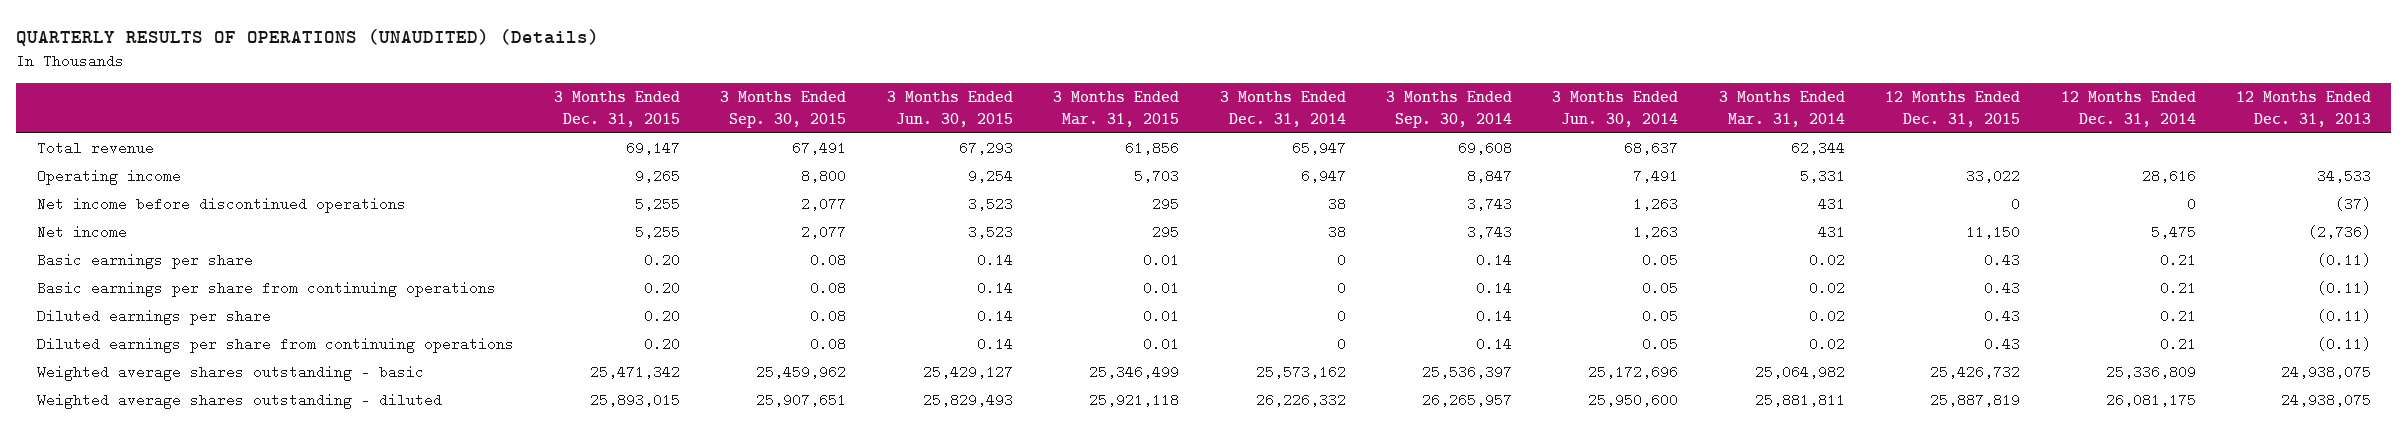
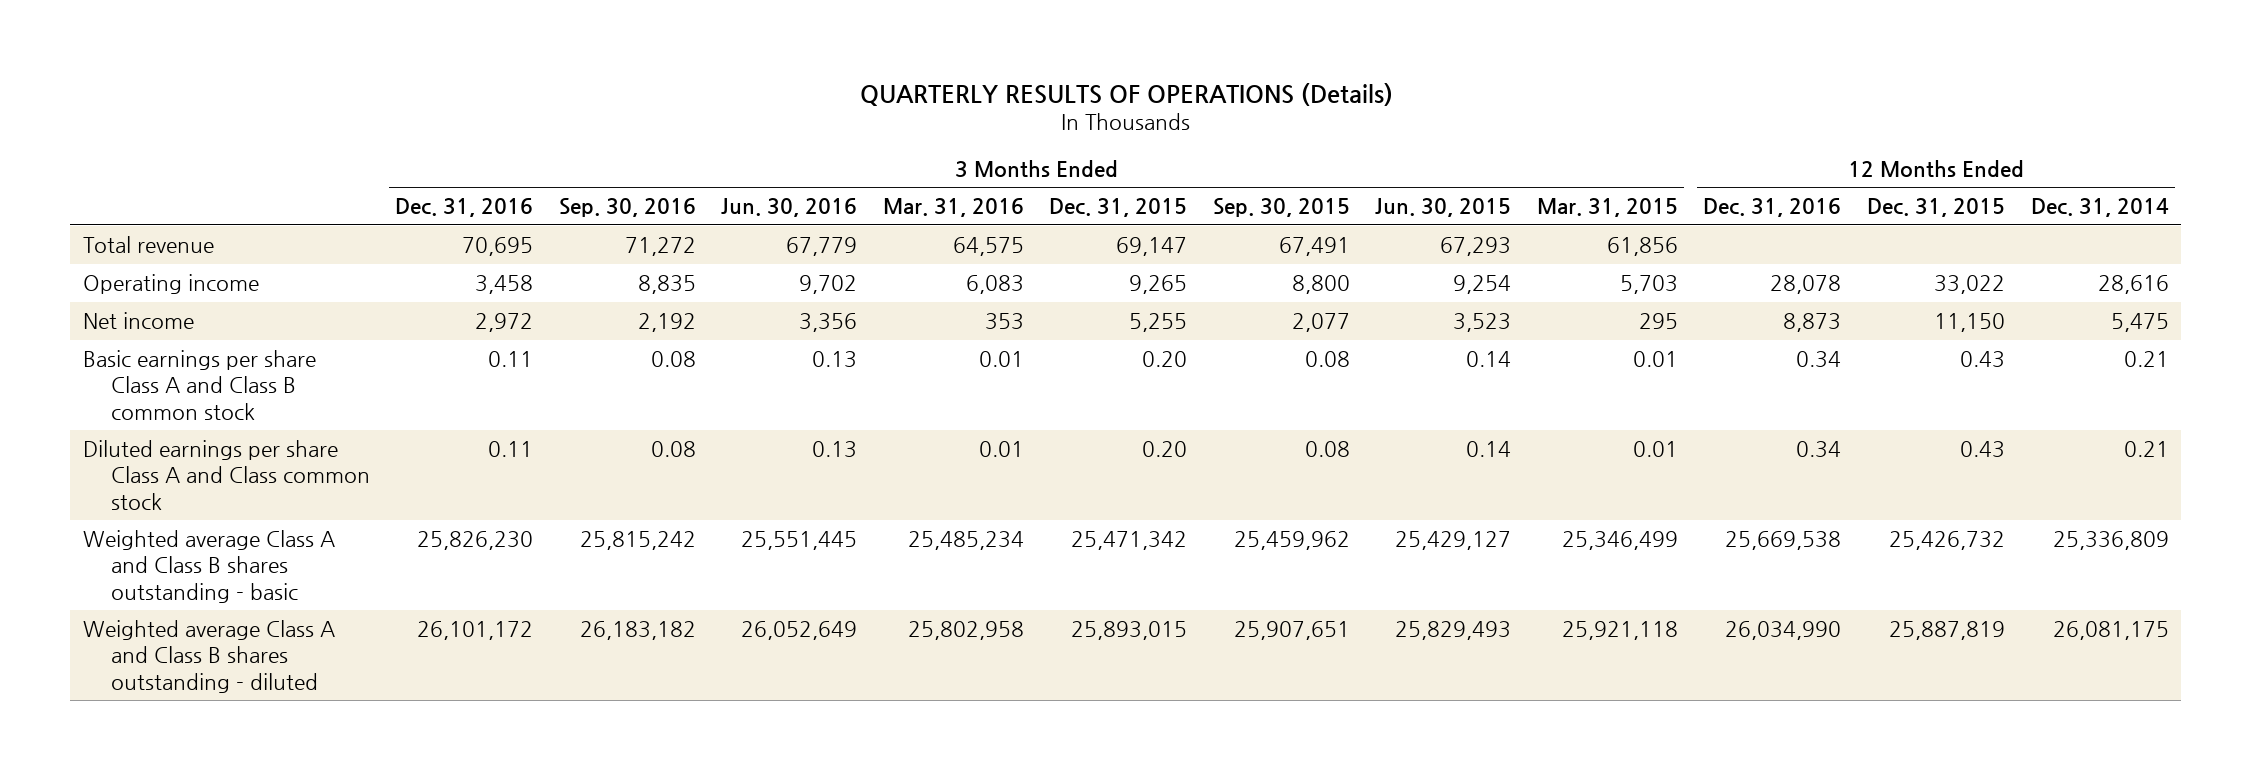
[16,28,600,46] QUARTERLY RESULTS OF OPERATIONS (UNAUDITED) (Details) -> [859,82,1393,106] QUARTERLY RESULTS OF OPERATIONS (Details)
[1219,91,1346,127] 3 Months Ended Dec. 31, 2014 -> none
[1386,91,1513,128] 3 Months Ended Sep. 30, 2014 -> none
[1552,91,1679,127] 3 Months Ended Jun. 30, 2014 -> none
[1718,91,1845,127] 3 Months Ended Mar. 31, 2014 -> none
[2236,91,2372,127] 12 Months Ended Dec. 31, 2013 -> none
none -> [395,198,534,218] Dec. 31, 2016
none -> [558,198,696,218] Sep. 30, 2016
none -> [721,198,858,218] Jun. 30, 2016
none -> [882,198,1024,218] Mar. 31, 2016
none -> [1703,198,1842,218] Dec. 31, 2016
[36,197,406,214] Net income before discontinued operations -> none
[36,281,496,298] Basic earnings per share from continuing operations -> none
[36,337,514,354] Diluted earnings per share from continuing operations -> none
[36,253,253,270] Basic earnings per share -> [83,349,317,420] Basic earnings per share Class A and Class B common stock
[36,309,271,326] Diluted earnings per share -> [83,439,370,510] Diluted earnings per share Class A and Class common stock
[36,365,424,382] Weighted average shares outstanding - basic -> [83,529,336,603] Weighted average Class A and Class B shares outstanding - basic
[36,393,442,410] Weighted average shares outstanding - diluted -> [83,619,336,693] Weighted average Class A and Class B shares outstanding - diluted

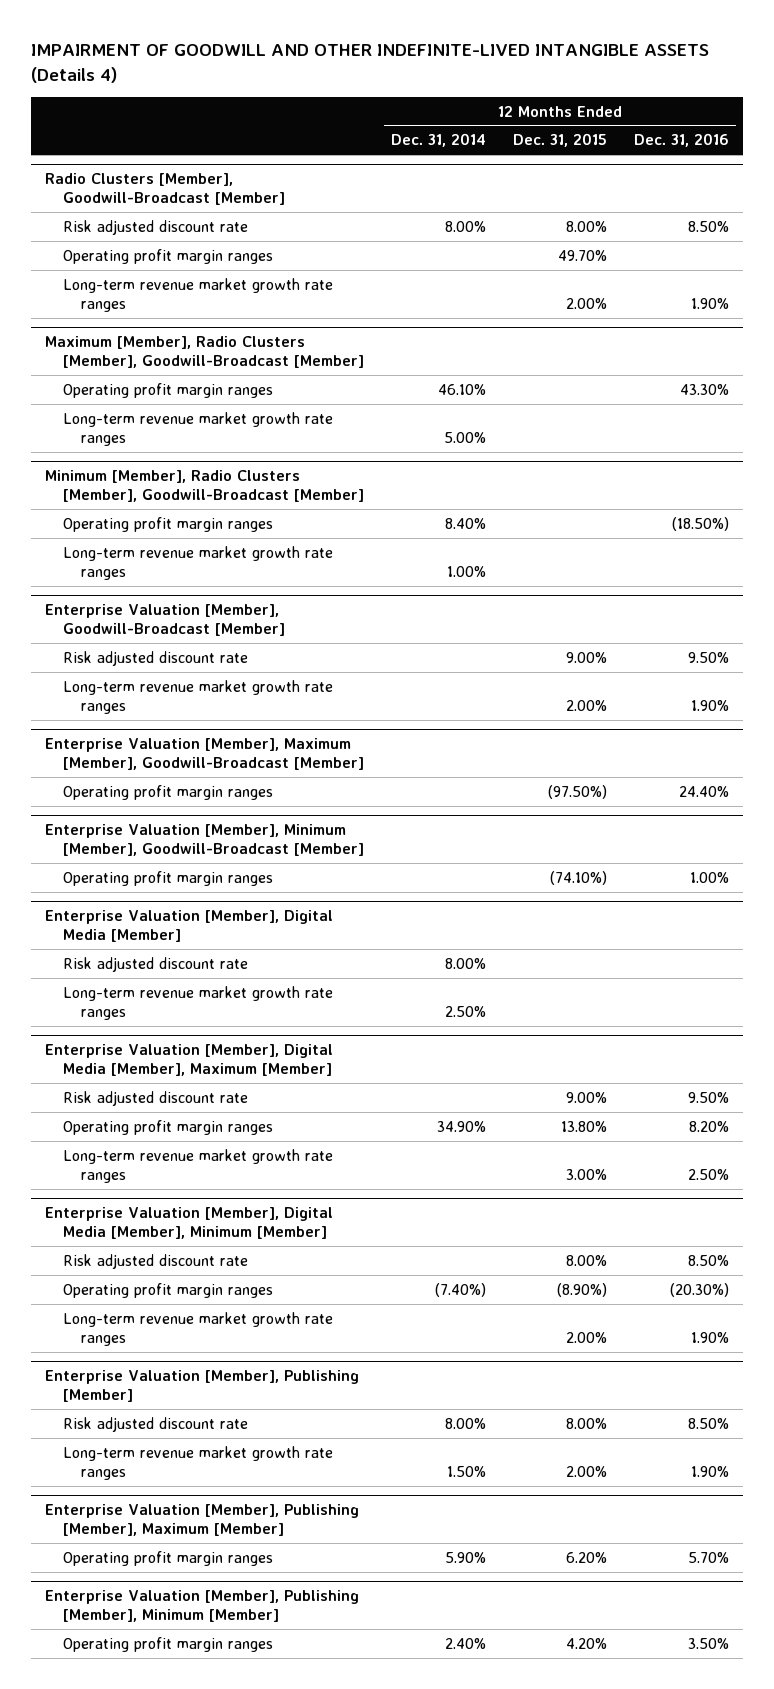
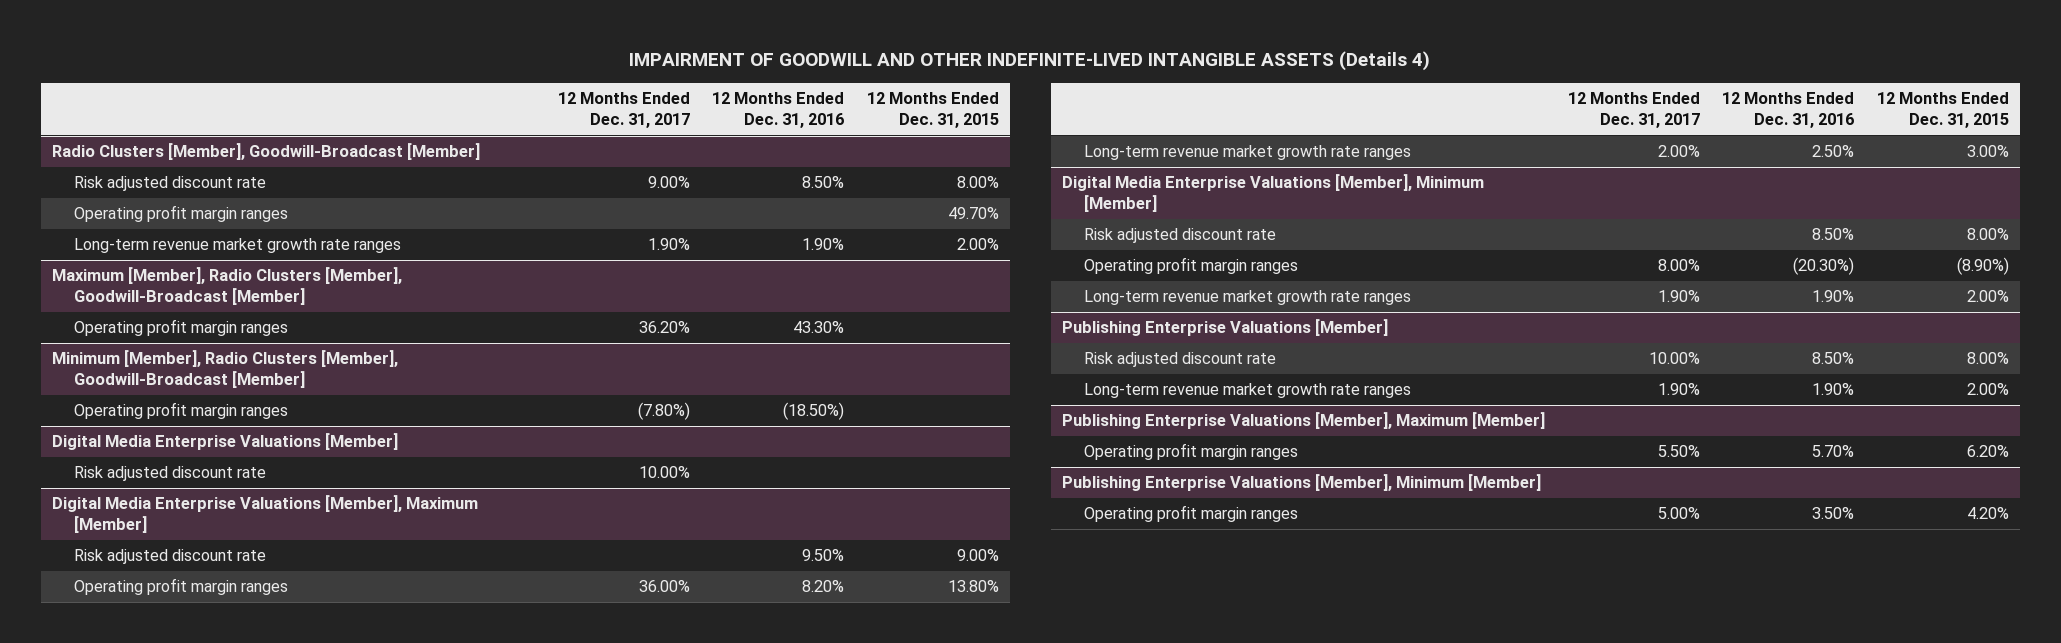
[391,133,487,148] Dec. 31, 2014 -> none
none -> [557,91,690,128] 12 Months Ended Dec. 31, 2017
[63,411,334,446] Long-term revenue market growth rate ranges -> none
[63,545,334,580] Long-term revenue market growth rate ranges -> none
[44,604,286,637] Enterprise Valuation [Member], Goodwill-Broadcast [Member] -> none
[63,650,249,666] Risk adjusted discount rate -> none
[63,679,334,714] Long-term revenue market growth rate ranges -> none
[44,738,365,771] Enterprise Valuation [Member], Maximum [Member], Goodwill-Broadcast [Member] -> none
[63,784,274,800] Operating profit margin ranges -> none
[44,824,365,857] Enterprise Valuation [Member], Minimum [Member], Goodwill-Broadcast [Member] -> none
[63,870,274,886] Operating profit margin ranges -> none
[44,910,333,943] Enterprise Valuation [Member], Digital Media [Member] -> [52,433,399,451] Digital Media Enterprise Valuations [Member]
[63,985,334,1020] Long-term revenue market growth rate ranges -> none
[44,1044,333,1077] Enterprise Valuation [Member], Digital Media [Member], Maximum [Member] -> [52,495,479,534] Digital Media Enterprise Valuations [Member], Maximum [Member]
[44,1207,333,1240] Enterprise Valuation [Member], Digital Media [Member], Minimum [Member] -> [1062,174,1485,213] Digital Media Enterprise Valuations [Member], Minimum [Member]
[44,1370,359,1403] Enterprise Valuation [Member], Publishing [Member] -> [1062,319,1389,337] Publishing Enterprise Valuations [Member]
[44,1504,359,1537] Enterprise Valuation [Member], Publishing [Member], Maximum [Member] -> [1062,412,1546,430] Publishing Enterprise Valuations [Member], Maximum [Member]
[44,1590,359,1623] Enterprise Valuation [Member], Publishing [Member], Minimum [Member] -> [1062,474,1542,492] Publishing Enterprise Valuations [Member], Minimum [Member]

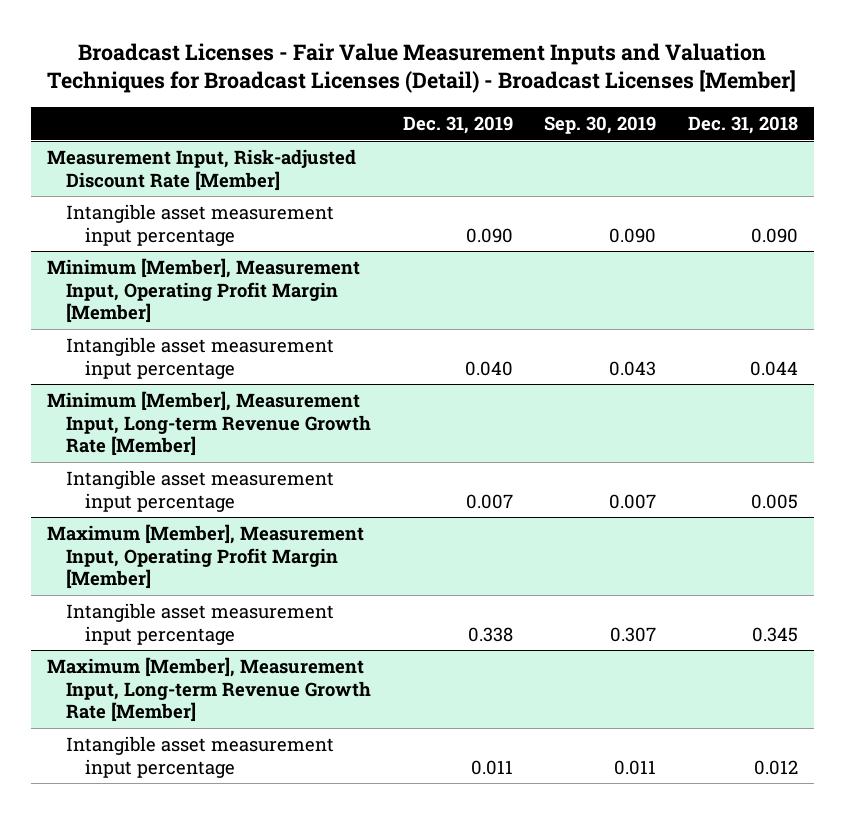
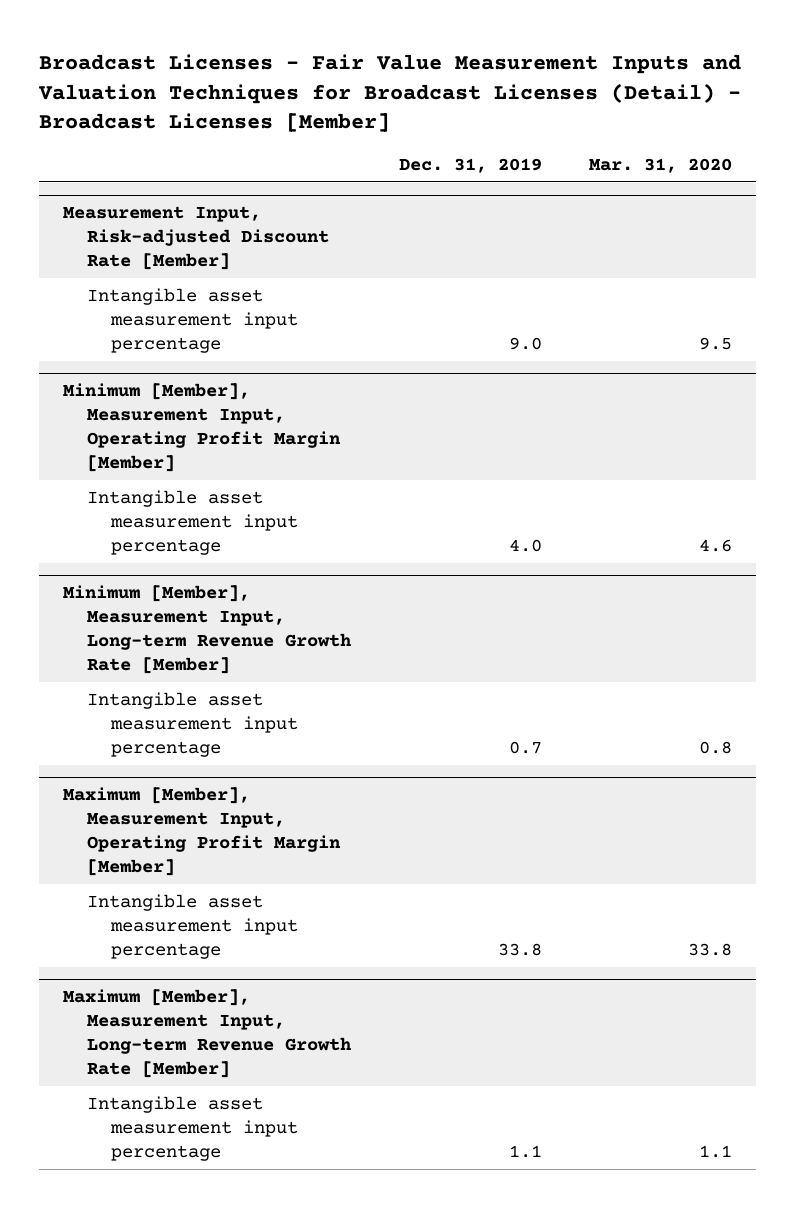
[544,115,657,134] Sep. 30, 2019 -> none
[687,115,798,134] Dec. 31, 2018 -> none
none -> [589,158,733,174] Mar. 31, 2020
[465,227,513,243] 0.090 -> [508,337,542,351] 9.0
[464,360,513,376] 0.040 -> [508,539,542,553] 4.0
[465,493,513,509] 0.007 -> [508,741,542,755] 0.7
[467,626,513,642] 0.338 -> [497,943,542,957] 33.8
[470,759,513,775] 0.011 -> [508,1145,542,1159] 1.1

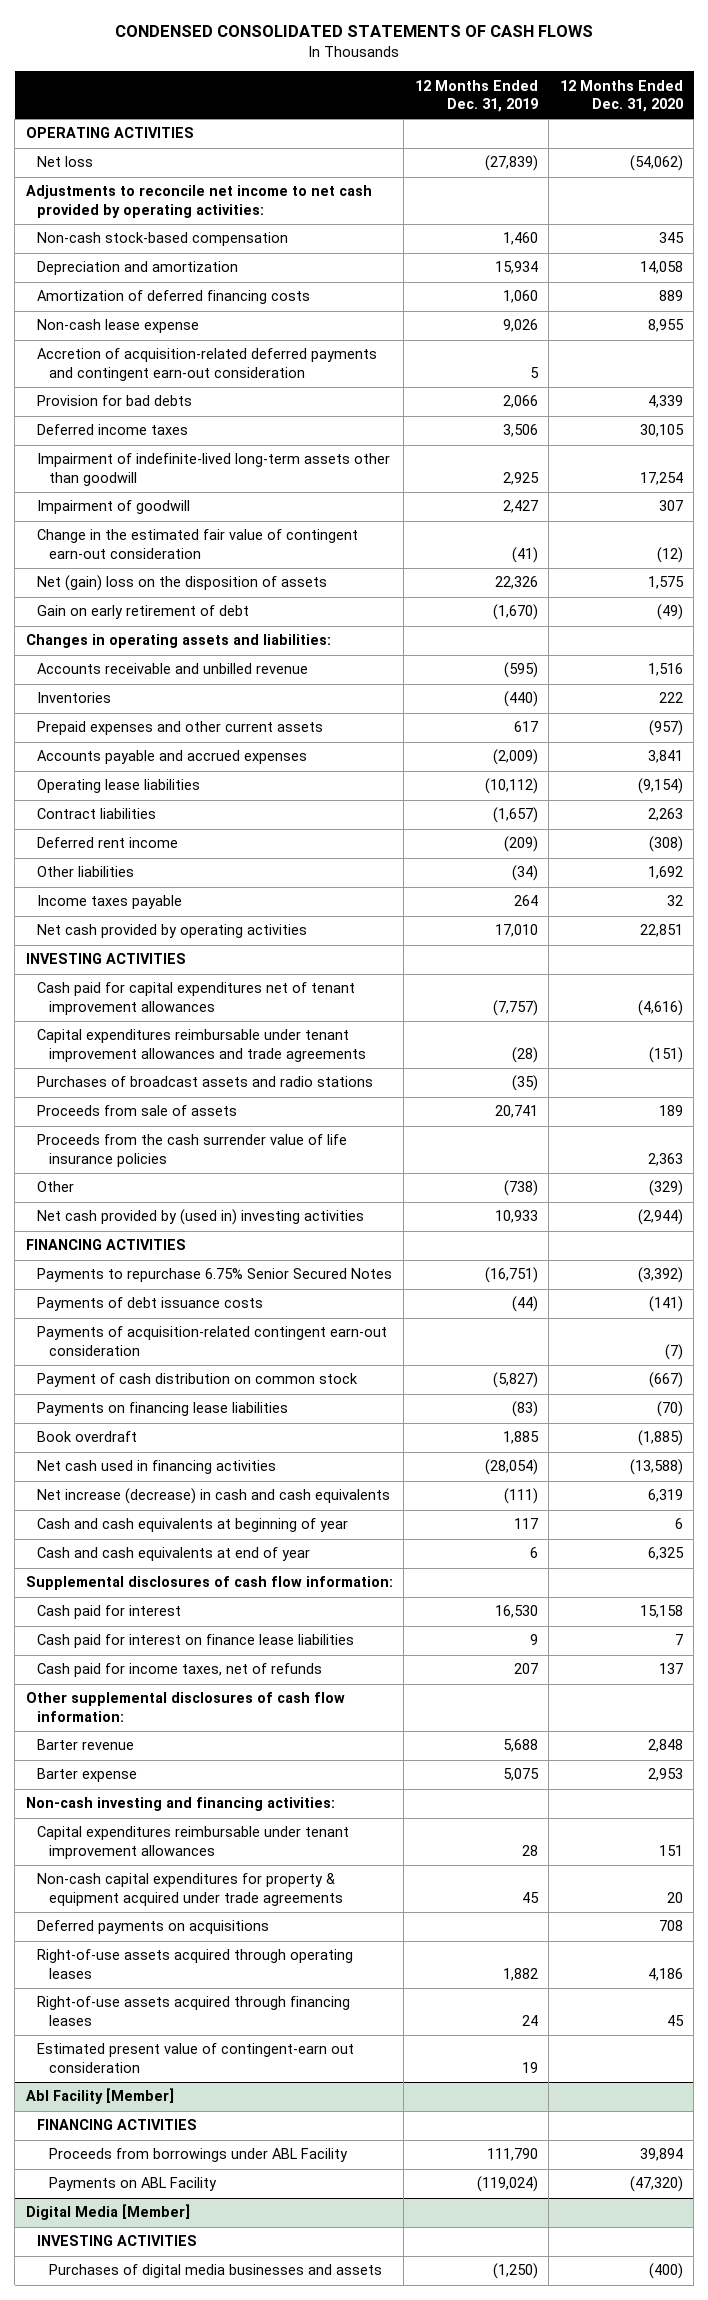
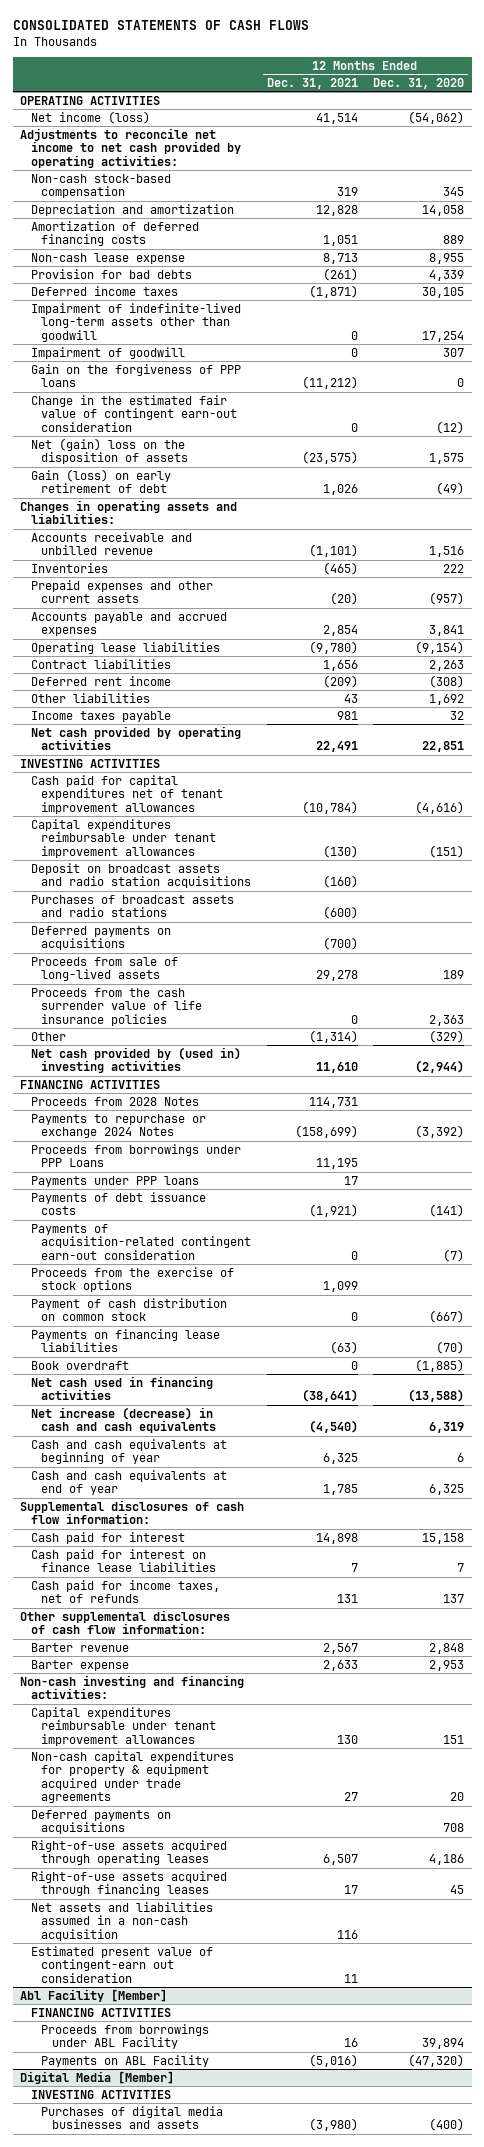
[115,25,594,38] CONDENSED CONSOLIDATED STATEMENTS OF CASH FLOWS -> [12,20,309,31] CONSOLIDATED STATEMENTS OF CASH FLOWS
[414,79,538,112] 12 Months Ended Dec. 31, 2019 -> none
none -> [266,78,358,90] Dec. 31, 2021
[37,156,94,168] Net loss -> [30,110,150,124] Net income (loss)
[37,348,378,381] Accretion of acquisition-related deferred payments and contingent earn-out consideration -> none
none -> [30,363,241,388] Gain on the forgiveness of PPP loans
[37,605,250,620] Gain on early retirement of debt -> [30,468,171,494] Gain (loss) on early retirement of debt
[37,1029,367,1062] Capital expenditures reimbursable under tenant improvement allowances and trade agreements -> [30,818,217,858] Capital expenditures reimbursable under tenant improvement allowances
none -> [30,862,252,889] Deposit on broadcast assets and radio station acquisitions
none -> [30,925,171,951] Deferred payments on acquisitions
[37,1105,238,1117] Proceeds from sale of assets -> [30,956,178,982] Proceeds from sale of long-lived assets
none -> [30,1096,199,1106] Proceeds from 2028 Notes
[37,1268,393,1283] Payments to repurchase 6.75% Senior Secured Notes -> [30,1113,206,1139] Payments to repurchase or exchange 2024 Notes
none -> [30,1143,241,1168] Proceeds from borrowings under PPP Loans
none -> [30,1175,199,1187] Payments under PPP loans
none -> [30,1266,234,1293] Proceeds from the exercise of stock options
none -> [30,1901,213,1941] Net assets and liabilities assumed in a non-cash acquisition

